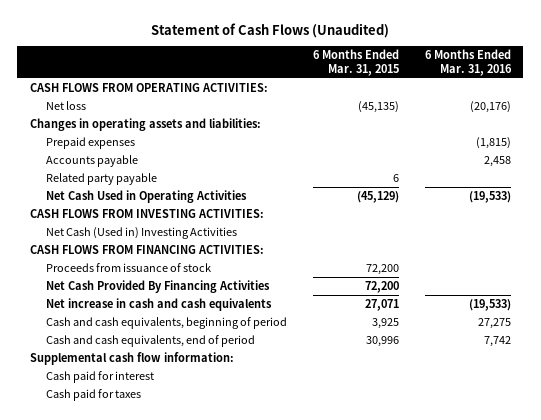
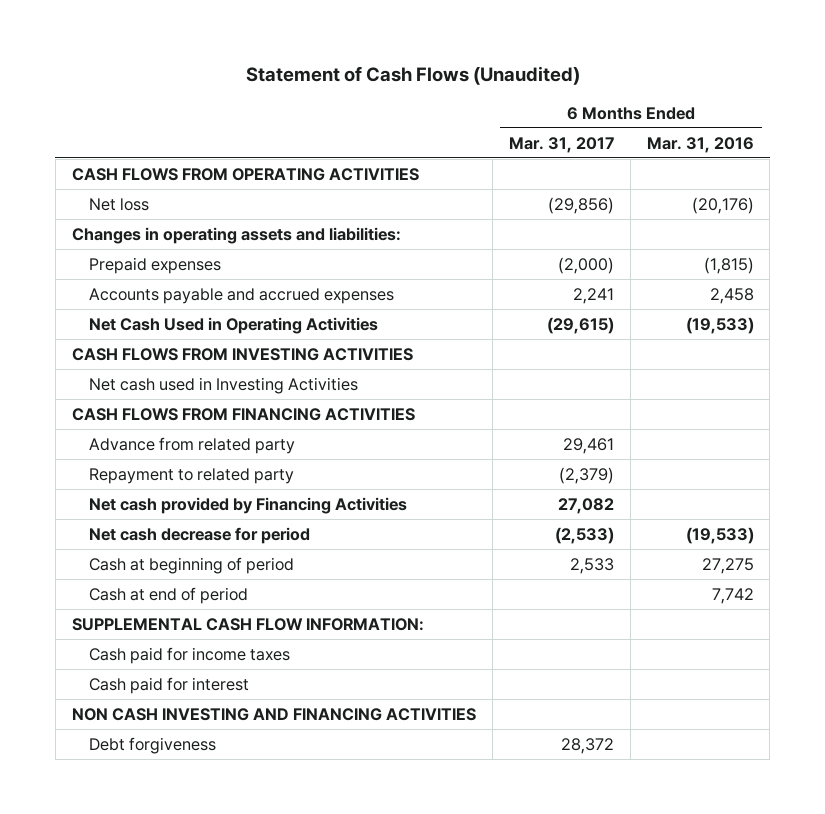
[313,48,400,76] 6 Months Ended Mar. 31, 2015 -> none
none -> [508,136,614,153] Mar. 31, 2017
[30,82,269,92] CASH FLOWS FROM OPERATING ACTIVITIES: -> [71,167,419,181] CASH FLOWS FROM OPERATING ACTIVITIES
[46,172,158,185] Related party payable -> none
[46,154,139,167] Accounts payable -> [88,287,394,304] Accounts payable and accrued expenses
[46,262,212,272] Proceeds from issuance of stock -> none
[30,208,265,218] CASH FLOWS FROM INVESTING ACTIVITIES: -> [71,347,413,361] CASH FLOWS FROM INVESTING ACTIVITIES
[46,226,238,239] Net Cash (Used in) Investing Activities -> [88,376,358,394] Net cash used in Investing Activities
[30,244,265,254] CASH FLOWS FROM FINANCING ACTIVITIES: -> [71,407,415,421] CASH FLOWS FROM FINANCING ACTIVITIES
none -> [88,436,295,454] Advance from related party
none -> [88,467,294,484] Repayment to related party
[46,279,271,293] Net Cash Provided By Financing Activities -> [88,496,407,514] Net cash provided by Financing Activities
[46,297,273,311] Net increase in cash and cash equivalents -> [88,526,310,544] Net cash decrease for period
[46,316,288,329] Cash and cash equivalents, beginning of period -> [88,556,294,574] Cash at beginning of period
[46,334,256,347] Cash and cash equivalents, end of period -> [88,586,248,604] Cash at end of period
[30,351,235,365] Supplemental cash flow information: -> [71,617,424,631] SUPPLEMENTAL CASH FLOW INFORMATION:
none -> [88,646,290,664] Cash paid for income taxes
[46,388,142,401] Cash paid for taxes -> none
none -> [71,707,476,721] NON CASH INVESTING AND FINANCING ACTIVITIES
none -> [88,736,216,754] Debt forgiveness

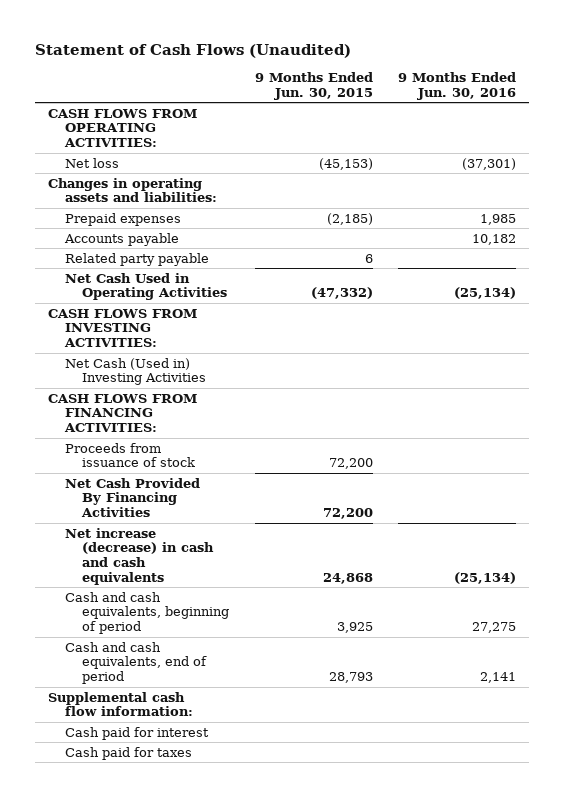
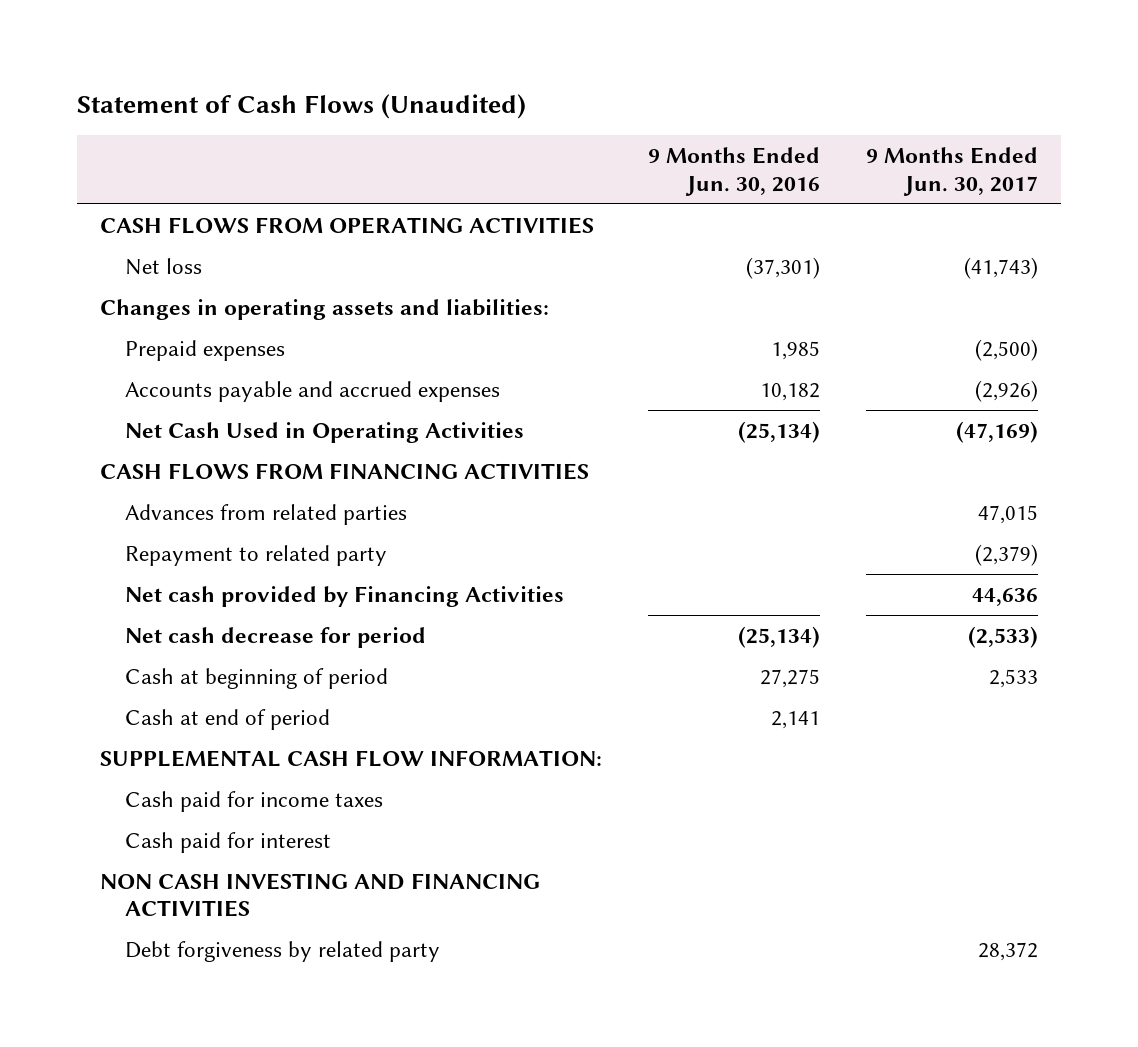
[254,72,373,100] 9 Months Ended Jun. 30, 2015 -> none
none -> [865,147,1038,196] 9 Months Ended Jun. 30, 2017
[47,108,197,148] CASH FLOWS FROM OPERATING ACTIVITIES: -> [100,216,595,234] CASH FLOWS FROM OPERATING ACTIVITIES
[65,252,210,266] Related party payable -> none
[64,232,180,246] Accounts payable -> [124,380,500,402] Accounts payable and accrued expenses
[47,308,197,348] CASH FLOWS FROM INVESTING ACTIVITIES: -> none
[65,357,207,386] Net Cash (Used in) Investing Activities -> none
[65,442,196,468] Proceeds from issuance of stock -> none
[47,393,197,433] CASH FLOWS FROM FINANCING ACTIVITIES: -> [100,462,590,480] CASH FLOWS FROM FINANCING ACTIVITIES
none -> [124,503,407,525] Advances from related parties
none -> [124,544,387,566] Repayment to related party
[65,477,201,518] Net Cash Provided By Financing Activities -> [124,585,564,607] Net cash provided by Financing Activities
[65,527,215,585] Net increase (decrease) in cash and cash equivalents -> [124,626,426,648] Net cash decrease for period
[65,591,230,635] Cash and cash equivalents, beginning of period -> [124,667,388,689] Cash at beginning of period
[65,641,208,685] Cash and cash equivalents, end of period -> [124,708,330,730] Cash at end of period
[47,691,194,717] Supplemental cash flow information: -> [100,749,603,767] SUPPLEMENTAL CASH FLOW INFORMATION:
none -> [124,790,383,812] Cash paid for income taxes
[65,746,193,760] Cash paid for taxes -> none
none -> [100,872,541,918] NON CASH INVESTING AND FINANCING ACTIVITIES
none -> [124,940,440,962] Debt forgiveness by related party

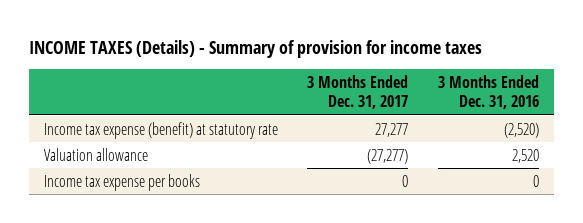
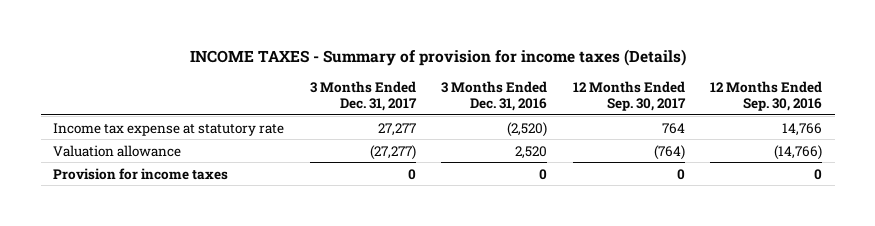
[29,39,483,58] INCOME TAXES (Details) - Summary of provision for income taxes -> [189,48,686,66] INCOME TAXES - Summary of provision for income taxes (Details)
none -> [572,80,686,111] 12 Months Ended Sep. 30, 2017
none -> [709,80,822,111] 12 Months Ended Sep. 30, 2016
[43,121,278,139] Income tax expense (benefit) at statutory rate -> [53,122,285,136] Income tax expense at statutory rate
[43,173,200,191] Income tax expense per books -> [53,167,229,180] Provision for income taxes

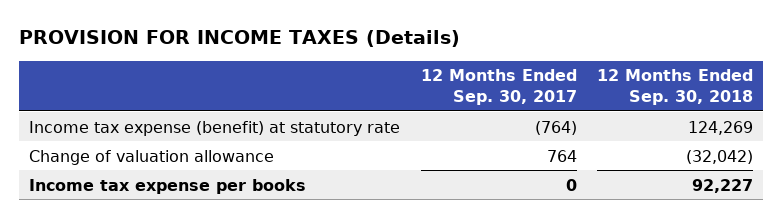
[189,48,686,66] INCOME TAXES - Summary of provision for income taxes (Details) -> [19,30,461,48] PROVISION FOR INCOME TAXES (Details)
[309,80,417,111] 3 Months Ended Dec. 31, 2017 -> none
[441,80,548,111] 3 Months Ended Dec. 31, 2016 -> none
[709,80,822,111] 12 Months Ended Sep. 30, 2016 -> none
none -> [596,69,753,106] 12 Months Ended Sep. 30, 2018
[53,122,285,136] Income tax expense at statutory rate -> [29,120,401,136] Income tax expense (benefit) at statutory rate
[661,122,685,134] 764 -> [534,120,577,135] (764)
[53,144,182,157] Valuation allowance -> [29,149,275,165] Change of valuation allowance
[653,144,685,160] (764) -> [546,149,577,162] 764
[53,167,229,180] Provision for income taxes -> [29,178,307,194] Income tax expense per books

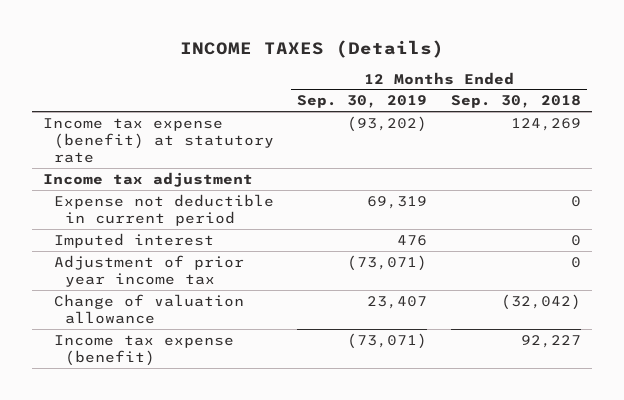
[19,30,461,48] PROVISION FOR INCOME TAXES (Details) -> [180,39,445,58] INCOME TAXES (Details)
[420,69,577,106] 12 Months Ended Sep. 30, 2017 -> none
none -> [297,95,428,109] Sep. 30, 2019
none -> [43,171,254,187] Income tax adjustment
none -> [53,193,274,227] Expense not deductible in current period
none -> [53,232,214,248] Imputed interest
none -> [53,254,244,288] Adjustment of prior year income tax
[29,178,307,194] Income tax expense per books -> [53,334,234,367] Income tax expense (benefit)

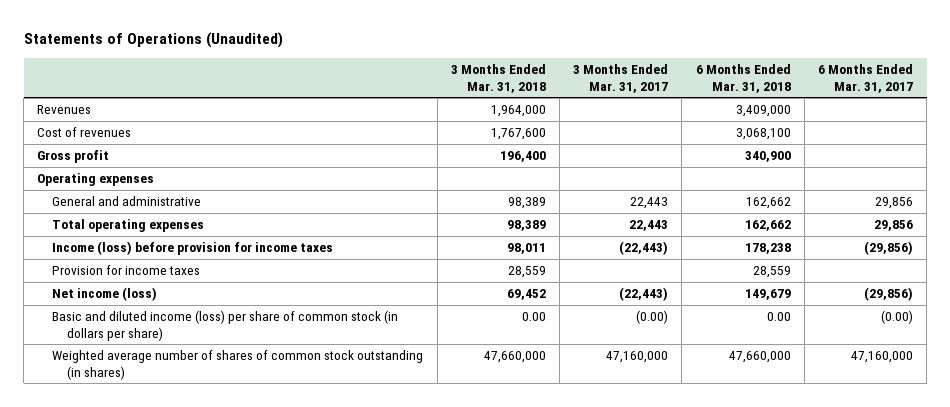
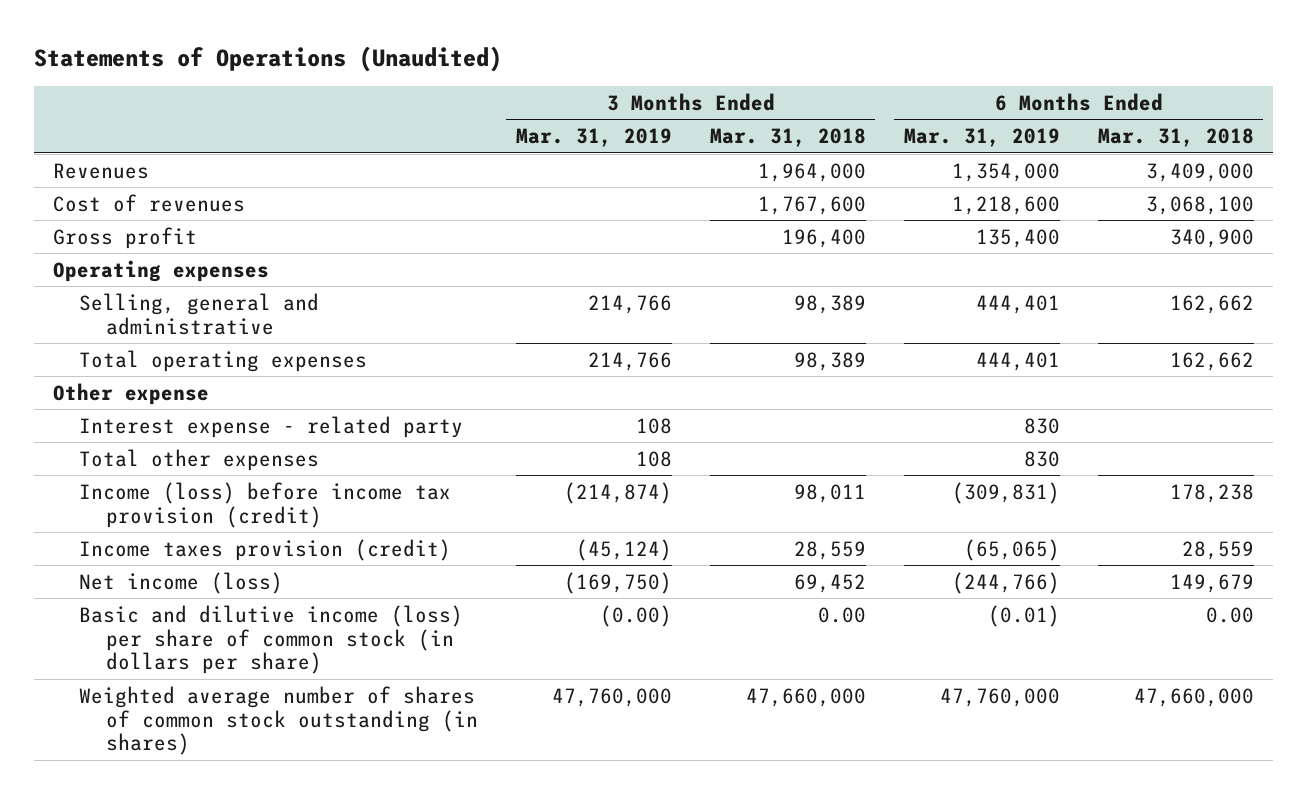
[573,63,669,93] 3 Months Ended Mar. 31, 2017 -> none
[817,63,913,93] 6 Months Ended Mar. 31, 2017 -> none
none -> [515,128,672,148] Mar. 31, 2019
none -> [903,128,1060,148] Mar. 31, 2019
[52,196,202,207] General and administrative -> [79,292,320,335] Selling, general and administrative
none -> [52,382,209,405] Other expense
none -> [79,415,464,438] Interest expense - related party
none -> [79,448,320,471] Total other expenses
[52,241,334,256] Income (loss) before provision for income taxes -> [79,481,452,528] Income (loss) before income tax provision (credit)
[52,265,201,276] Provision for income taxes -> [79,538,452,561] Income taxes provision (credit)
[52,310,399,341] Basic and diluted income (loss) per share of common stock (in dollars per share) -> [79,604,464,675] Basic and dilutive income (loss) per share of common stock (in dollars per share)

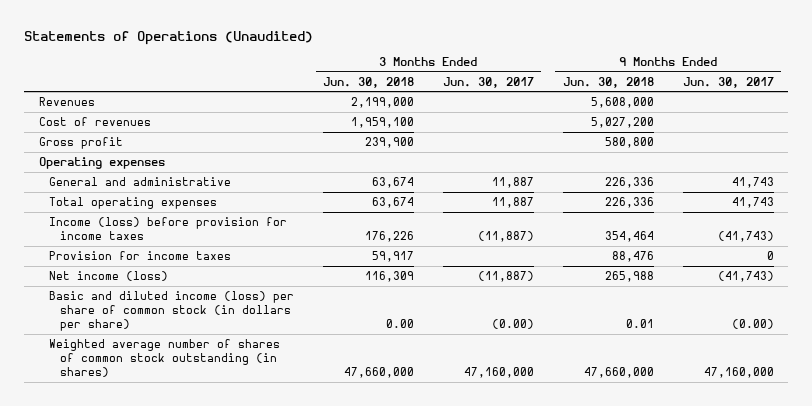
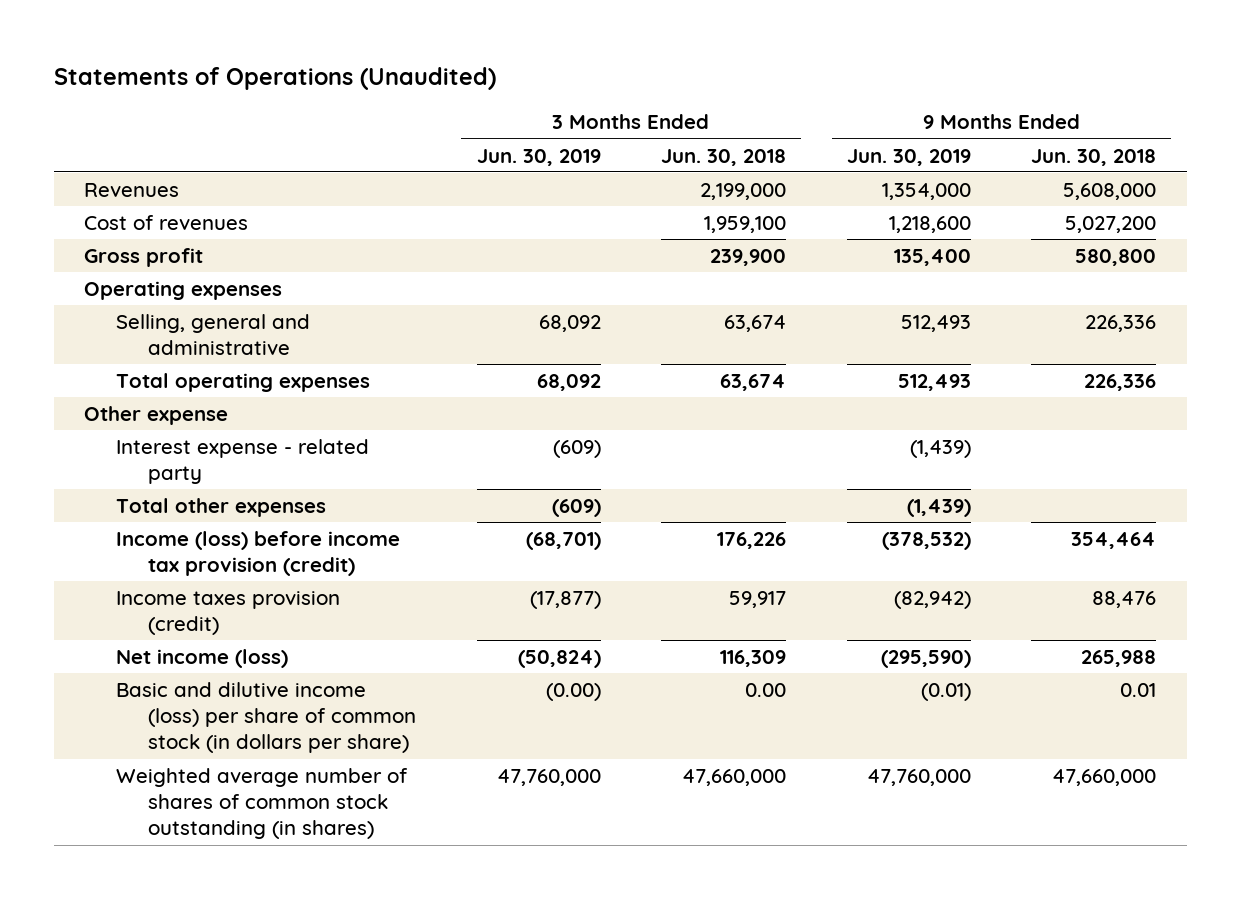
[442,76,534,88] Jun. 30, 2017 -> none
[682,76,774,88] Jun. 30, 2017 -> none
none -> [476,148,601,166] Jun. 30, 2019
none -> [846,148,971,166] Jun. 30, 2019
[49,176,232,186] General and administrative -> [116,313,311,355] Selling, general and administrative
none -> [84,405,229,425] Other expense
none -> [116,438,370,484] Interest expense - related party
none -> [116,497,327,517] Total other expenses
[49,216,288,241] Income (loss) before provision for income taxes -> [116,530,401,576] Income (loss) before income tax provision (credit)
[49,250,232,260] Provision for income taxes -> [116,590,341,635] Income taxes provision (credit)
[49,290,295,332] Basic and diluted income (loss) per share of common stock (in dollars per share) -> [116,681,417,754] Basic and dilutive income (loss) per share of common stock (in dollars per share)

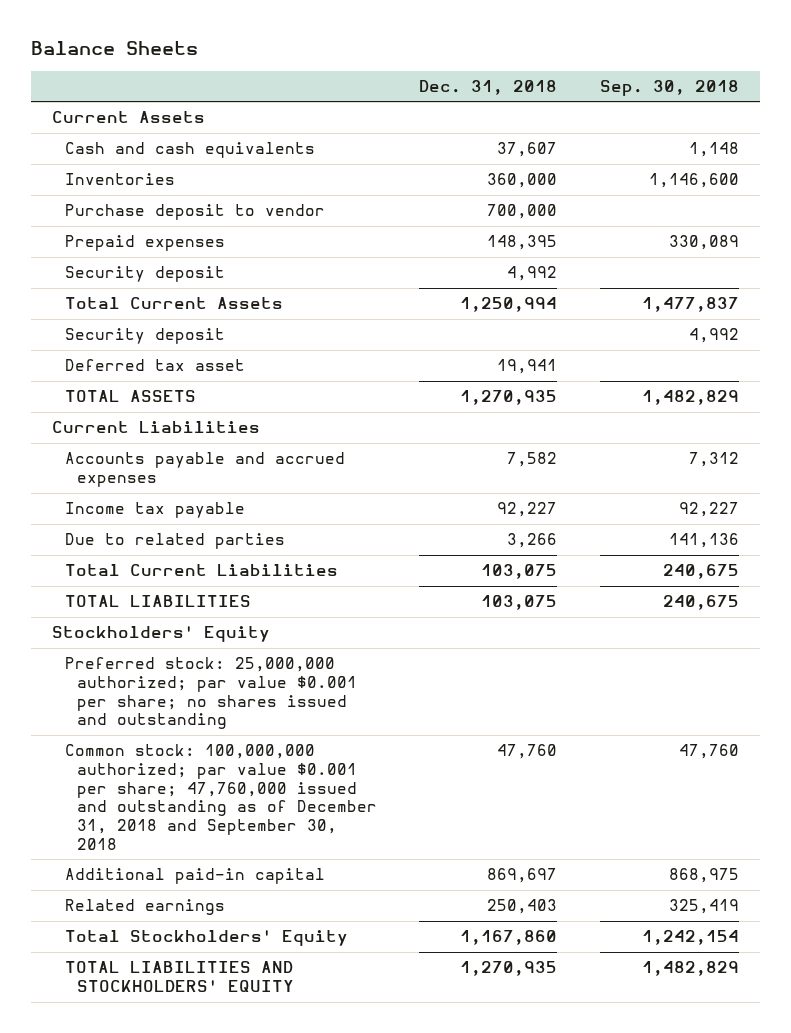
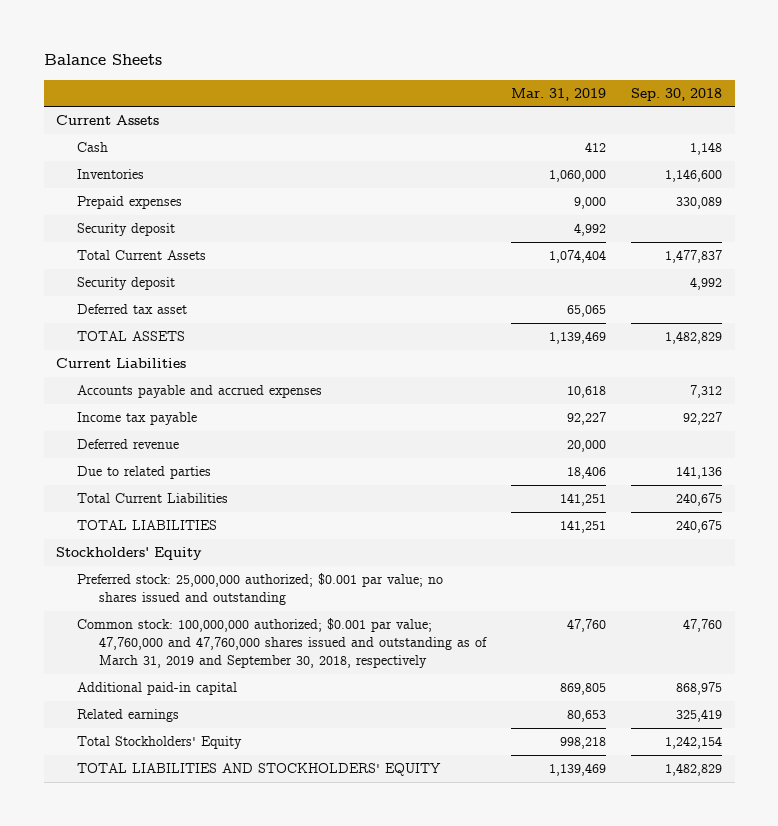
[419,79,558,95] Dec. 31, 2018 -> none
none -> [510,87,606,101] Mar. 31, 2019
[64,142,315,159] Cash and cash equivalents -> [77,142,109,153] Cash
[64,204,325,221] Purchase deposit to vendor -> none
none -> [77,439,180,450] Deferred revenue
[64,657,358,730] Preferred stock: 25,000,000 authorized; par value $0.001 per share; no shares issued and outstanding -> [77,573,444,606] Preferred stock: 25,000,000 authorized; $0.001 par value; no shares issued and outstanding
[64,744,378,850] Common stock: 100,000,000 authorized; par value $0.001 per share; 47,760,000 issued and outstanding as of December 31, 2018 and September 30, 2018 -> [77,618,487,669] Common stock: 100,000,000 authorized; $0.001 par value; 47,760,000 and 47,760,000 shares issued and outstanding as of March 31, 2019 and September 30, 2018, respectively

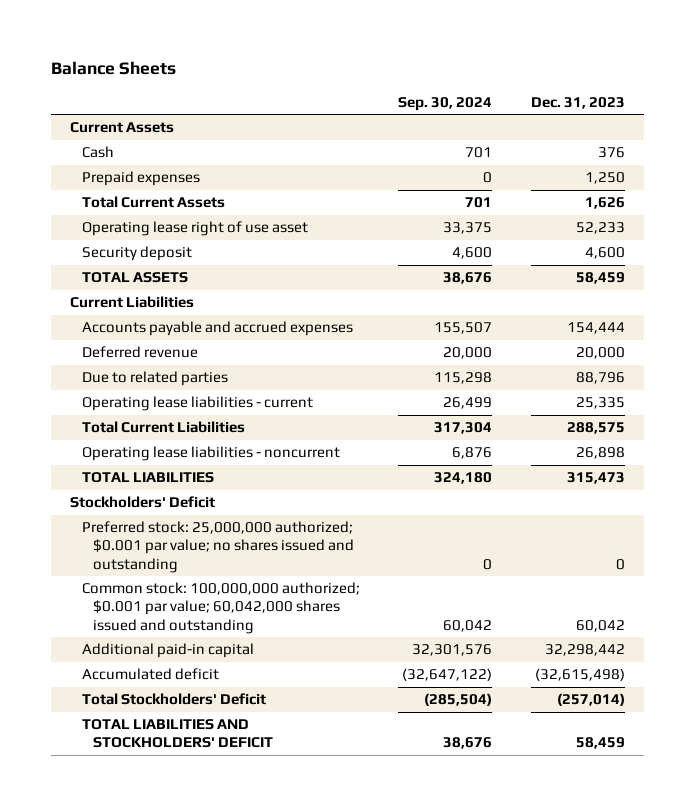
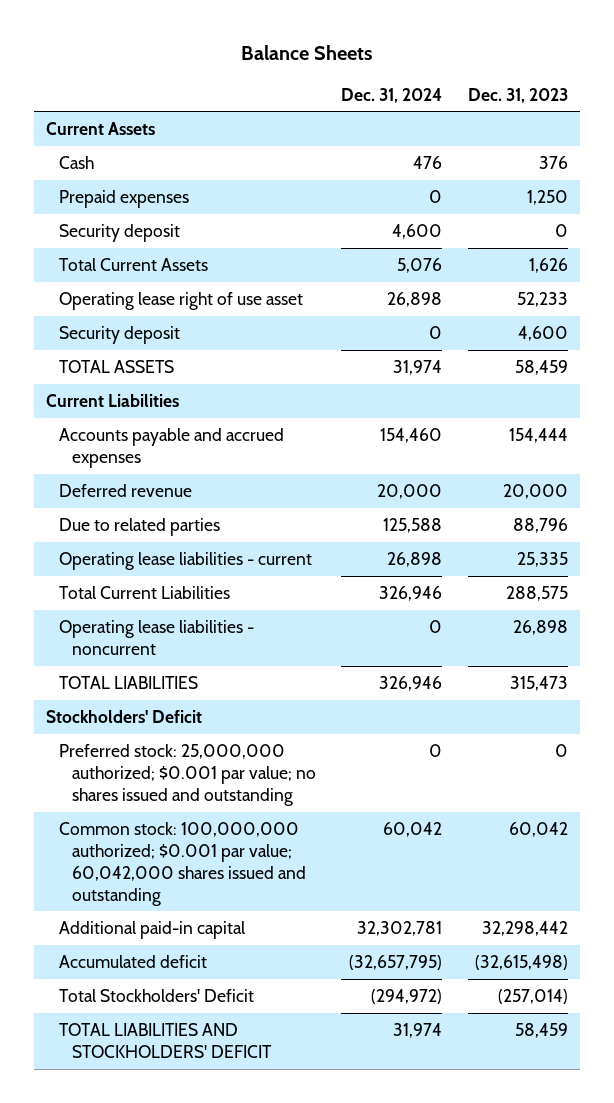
[398,96,493,111] Sep. 30, 2024 -> none
none -> [341,87,443,103] Dec. 31, 2024
none -> [59,223,181,242] Security deposit

